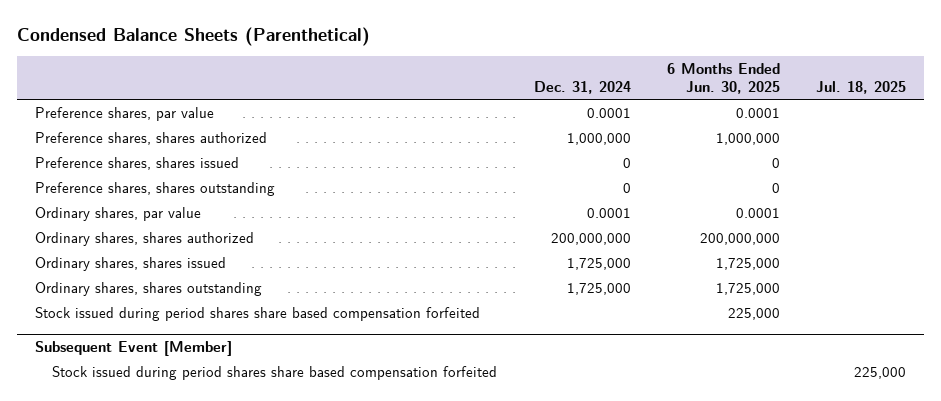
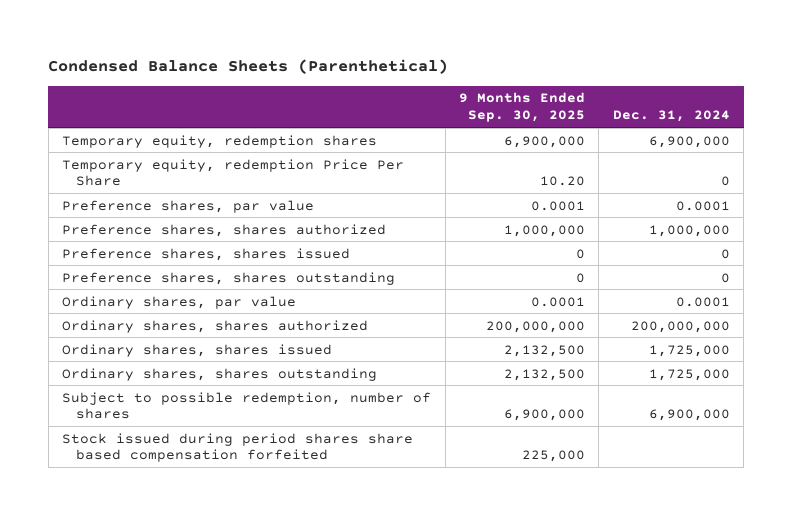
[666,62,780,94] 6 Months Ended Jun. 30, 2025 -> none
[815,80,906,94] Jul. 18, 2025 -> none
none -> [459,92,586,123] 9 Months Ended Sep. 30, 2025
none -> [62,134,378,148] Temporary equity, redemption shares
none -> [62,158,405,187] Temporary equity, redemption Price Per Share
[34,306,480,321] Stock issued during period shares share based compensation forfeited -> none
[34,340,232,356] Subsequent Event [Member] -> none
none -> [62,391,432,420] Subject to possible redemption, number of shares

